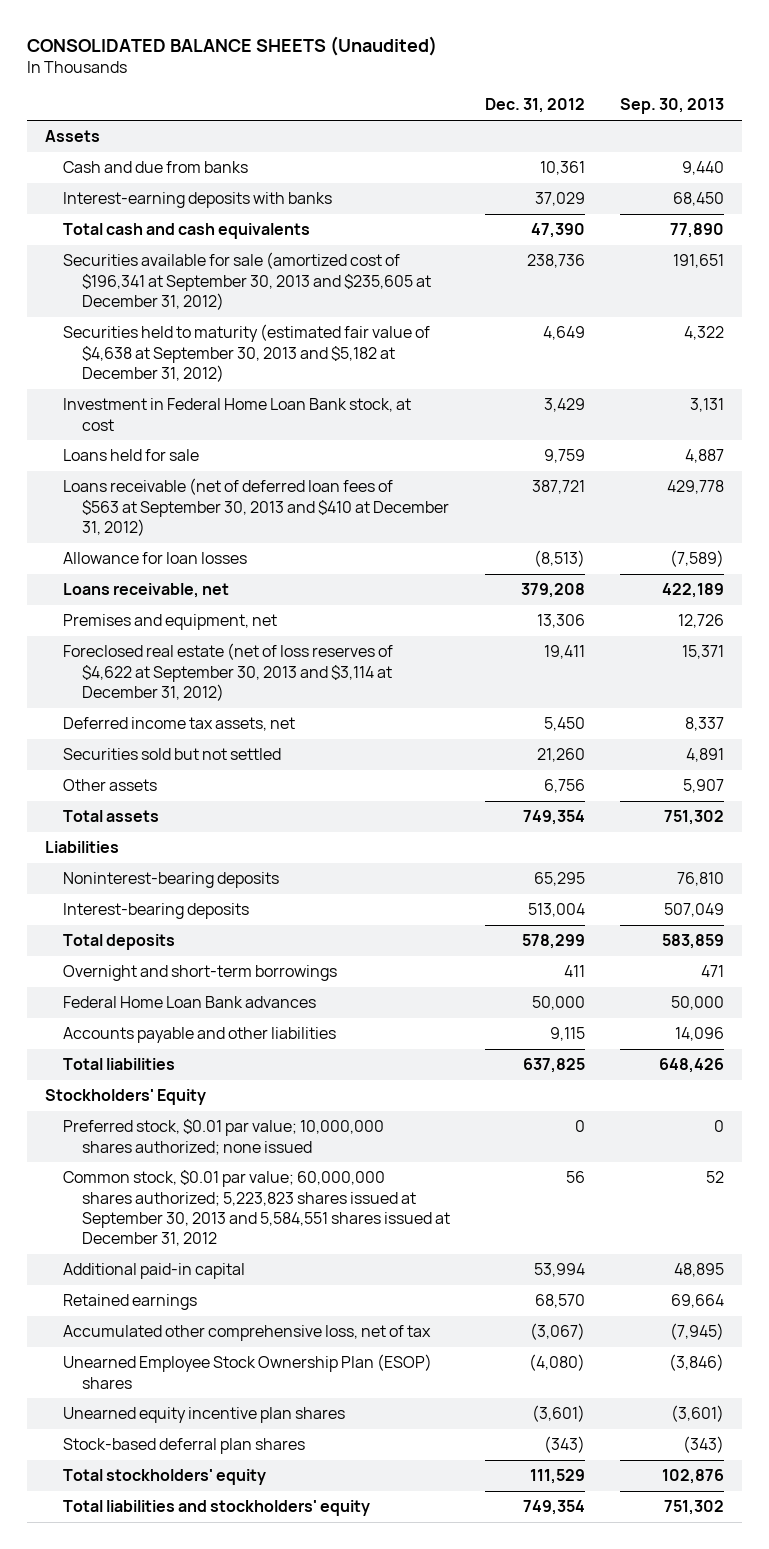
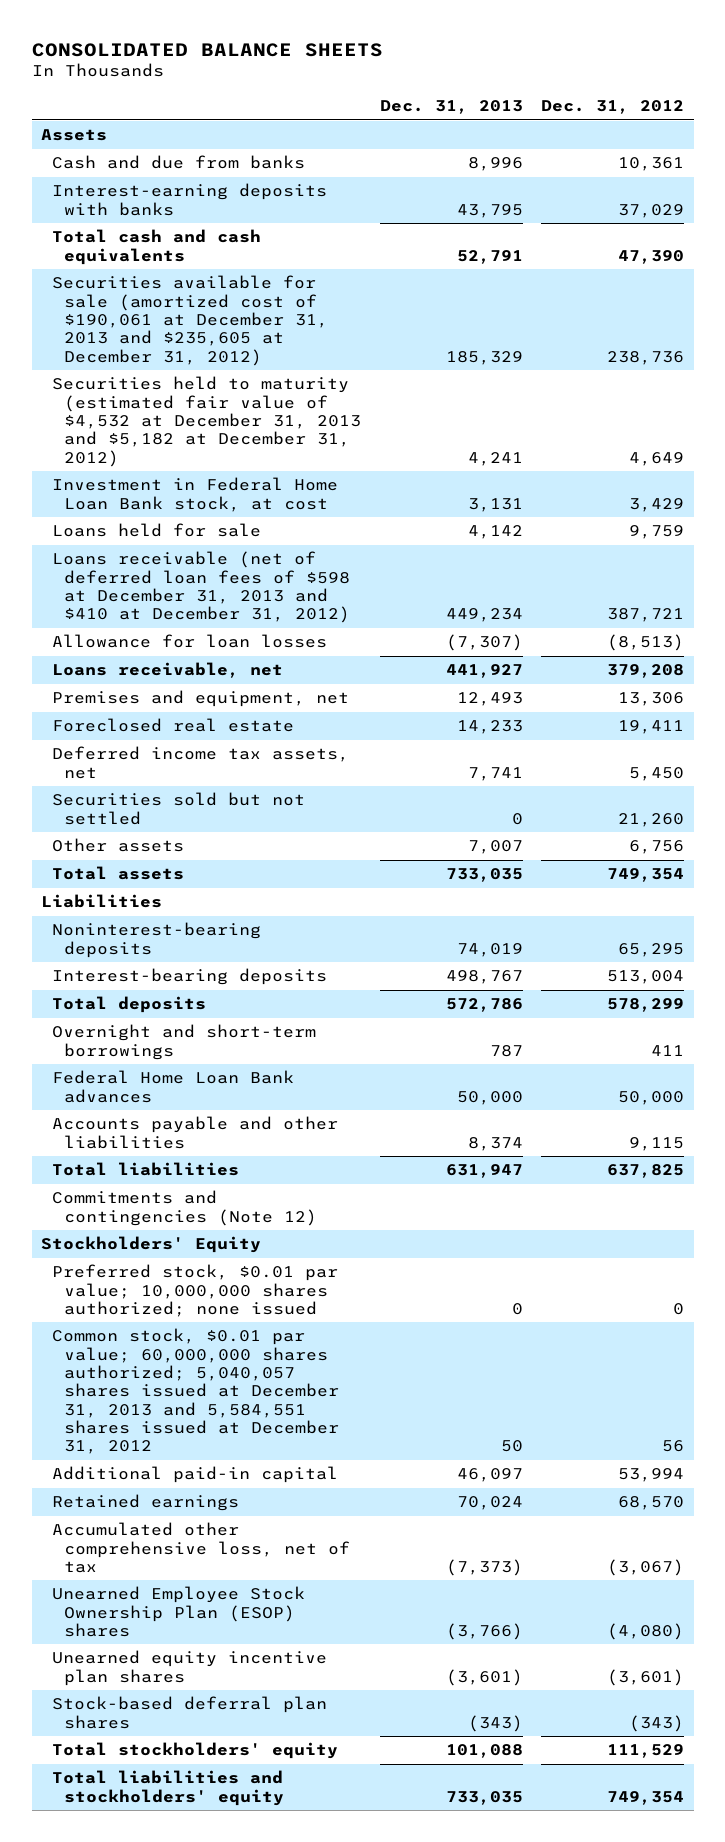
[27,35,438,56] CONSOLIDATED BALANCE SHEETS (Unaudited) -> [31,42,383,57] CONSOLIDATED BALANCE SHEETS
[620,98,725,115] Sep. 30, 2013 -> none
none -> [379,100,523,115] Dec. 31, 2013
[63,252,431,310] Securities available for sale (amortized cost of $196,341 at September 30, 2013 and $235,605 at December 31, 2012) -> [52,275,328,366] Securities available for sale (amortized cost of $190,061 at December 31, 2013 and $235,605 at December 31, 2012)
[63,324,431,382] Securities held to maturity (estimated fair value of $4,638 at September 30, 2013 and $5,182 at December 31, 2012) -> [52,376,361,467] Securities held to maturity (estimated fair value of $4,532 at December 31, 2013 and $5,182 at December 31, 2012)
[63,478,449,536] Loans receivable (net of deferred loan fees of $563 at September 30, 2013 and $410 at December 31, 2012) -> [52,551,350,624] Loans receivable (net of deferred loan fees of $598 at December 31, 2013 and $410 at December 31, 2012)
[63,643,394,701] Foreclosed real estate (net of loss reserves of $4,622 at September 30, 2013 and $3,114 at December 31, 2012) -> [52,718,295,733] Foreclosed real estate
none -> [52,1190,317,1226] Commitments and contingencies (Note 12)
[63,1170,450,1247] Common stock, $0.01 par value; 60,000,000 shares authorized; 5,223,823 shares issued at September 30, 2013 and 5,584,551 shares issued at December 31, 2012 -> [52,1328,339,1455] Common stock, $0.01 par value; 60,000,000 shares authorized; 5,040,057 shares issued at December 31, 2013 and 5,584,551 shares issued at December 31, 2012

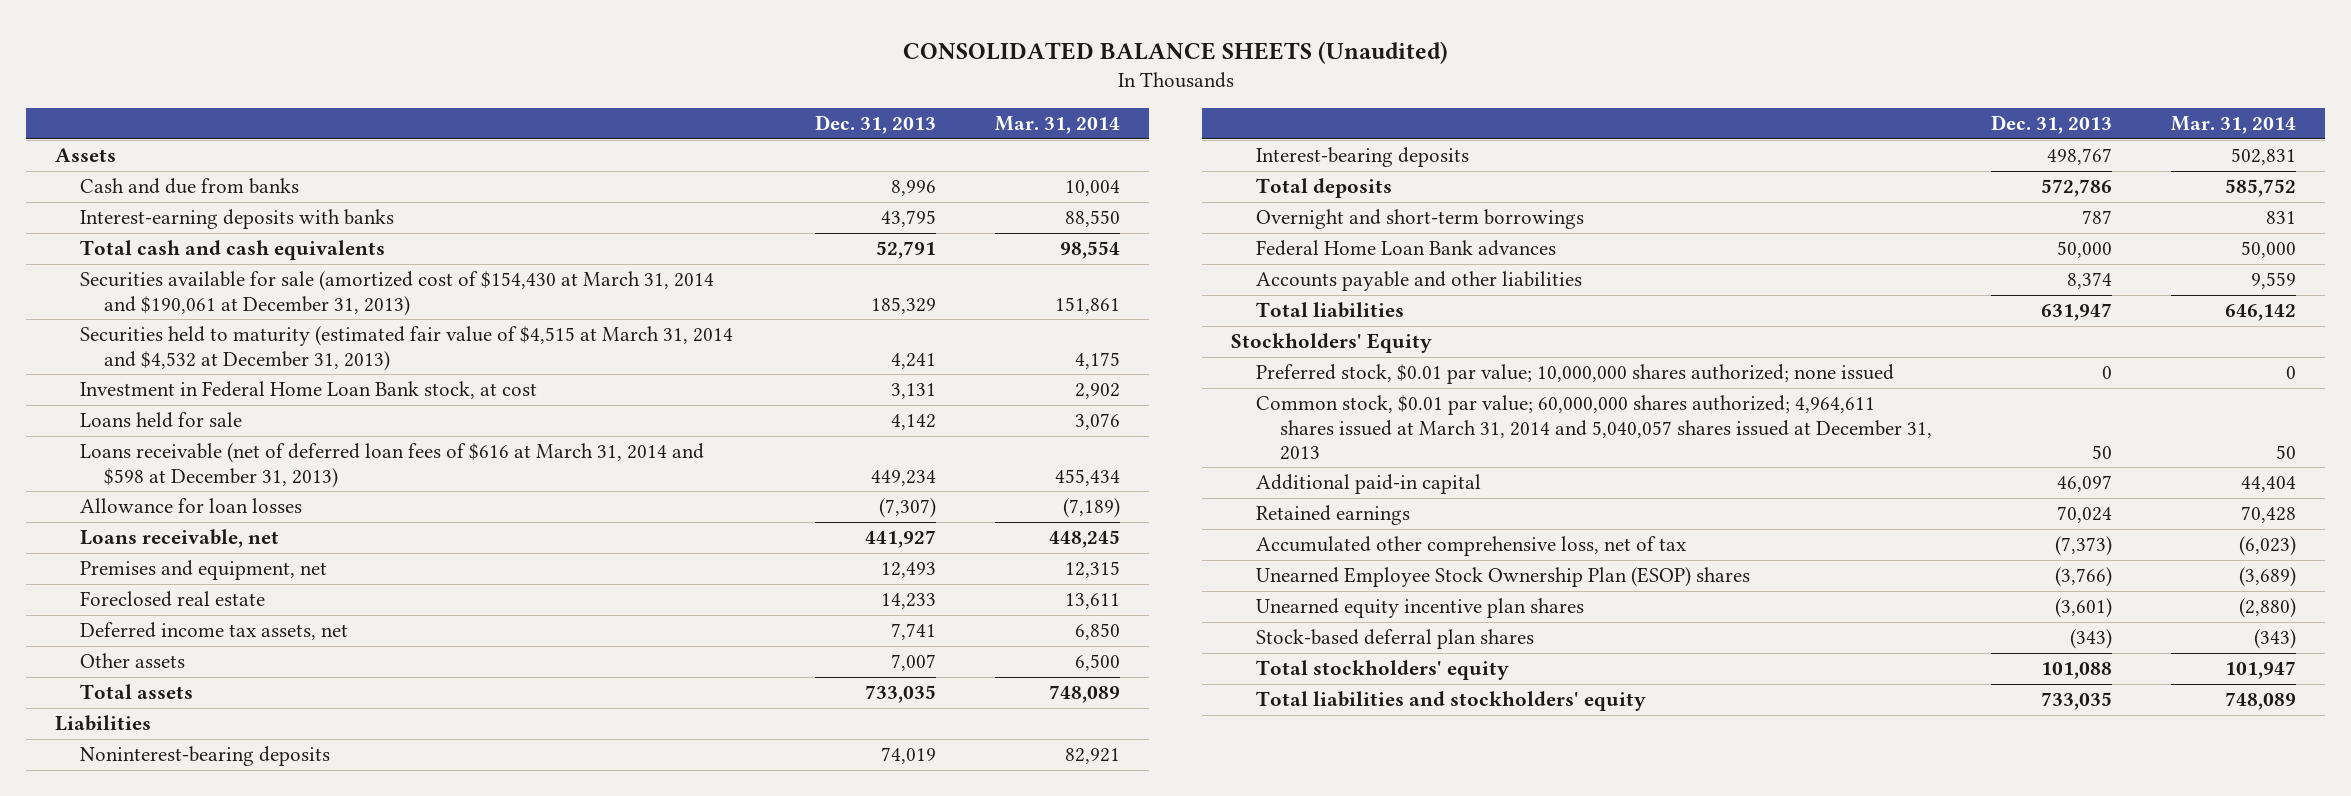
[31,42,383,57] CONSOLIDATED BALANCE SHEETS -> [902,40,1448,64] CONSOLIDATED BALANCE SHEETS (Unaudited)
[541,100,685,115] Dec. 31, 2012 -> none
none -> [994,116,1120,135] Mar. 31, 2014
[52,275,328,366] Securities available for sale (amortized cost of $190,061 at December 31, 2013 and $235,605 at December 31, 2012) -> [79,271,714,316] Securities available for sale (amortized cost of $154,430 at March 31, 2014 and $190,061 at December 31, 2013)
[52,376,361,467] Securities held to maturity (estimated fair value of $4,532 at December 31, 2013 and $5,182 at December 31, 2012) -> [79,326,733,371] Securities held to maturity (estimated fair value of $4,515 at March 31, 2014 and $4,532 at December 31, 2013)
[52,551,350,624] Loans receivable (net of deferred loan fees of $598 at December 31, 2013 and $410 at December 31, 2012) -> [79,443,704,488] Loans receivable (net of deferred loan fees of $616 at March 31, 2014 and $598 at December 31, 2013)
[52,792,306,825] Securities sold but not settled -> none
[52,1190,317,1226] Commitments and contingencies (Note 12) -> none
[52,1328,339,1455] Common stock, $0.01 par value; 60,000,000 shares authorized; 5,040,057 shares issued at December 31, 2013 and 5,584,551 shares issued at December 31, 2012 -> [1255,395,1933,460] Common stock, $0.01 par value; 60,000,000 shares authorized; 4,964,611 shares issued at March 31, 2014 and 5,040,057 shares issued at December 31, 2013

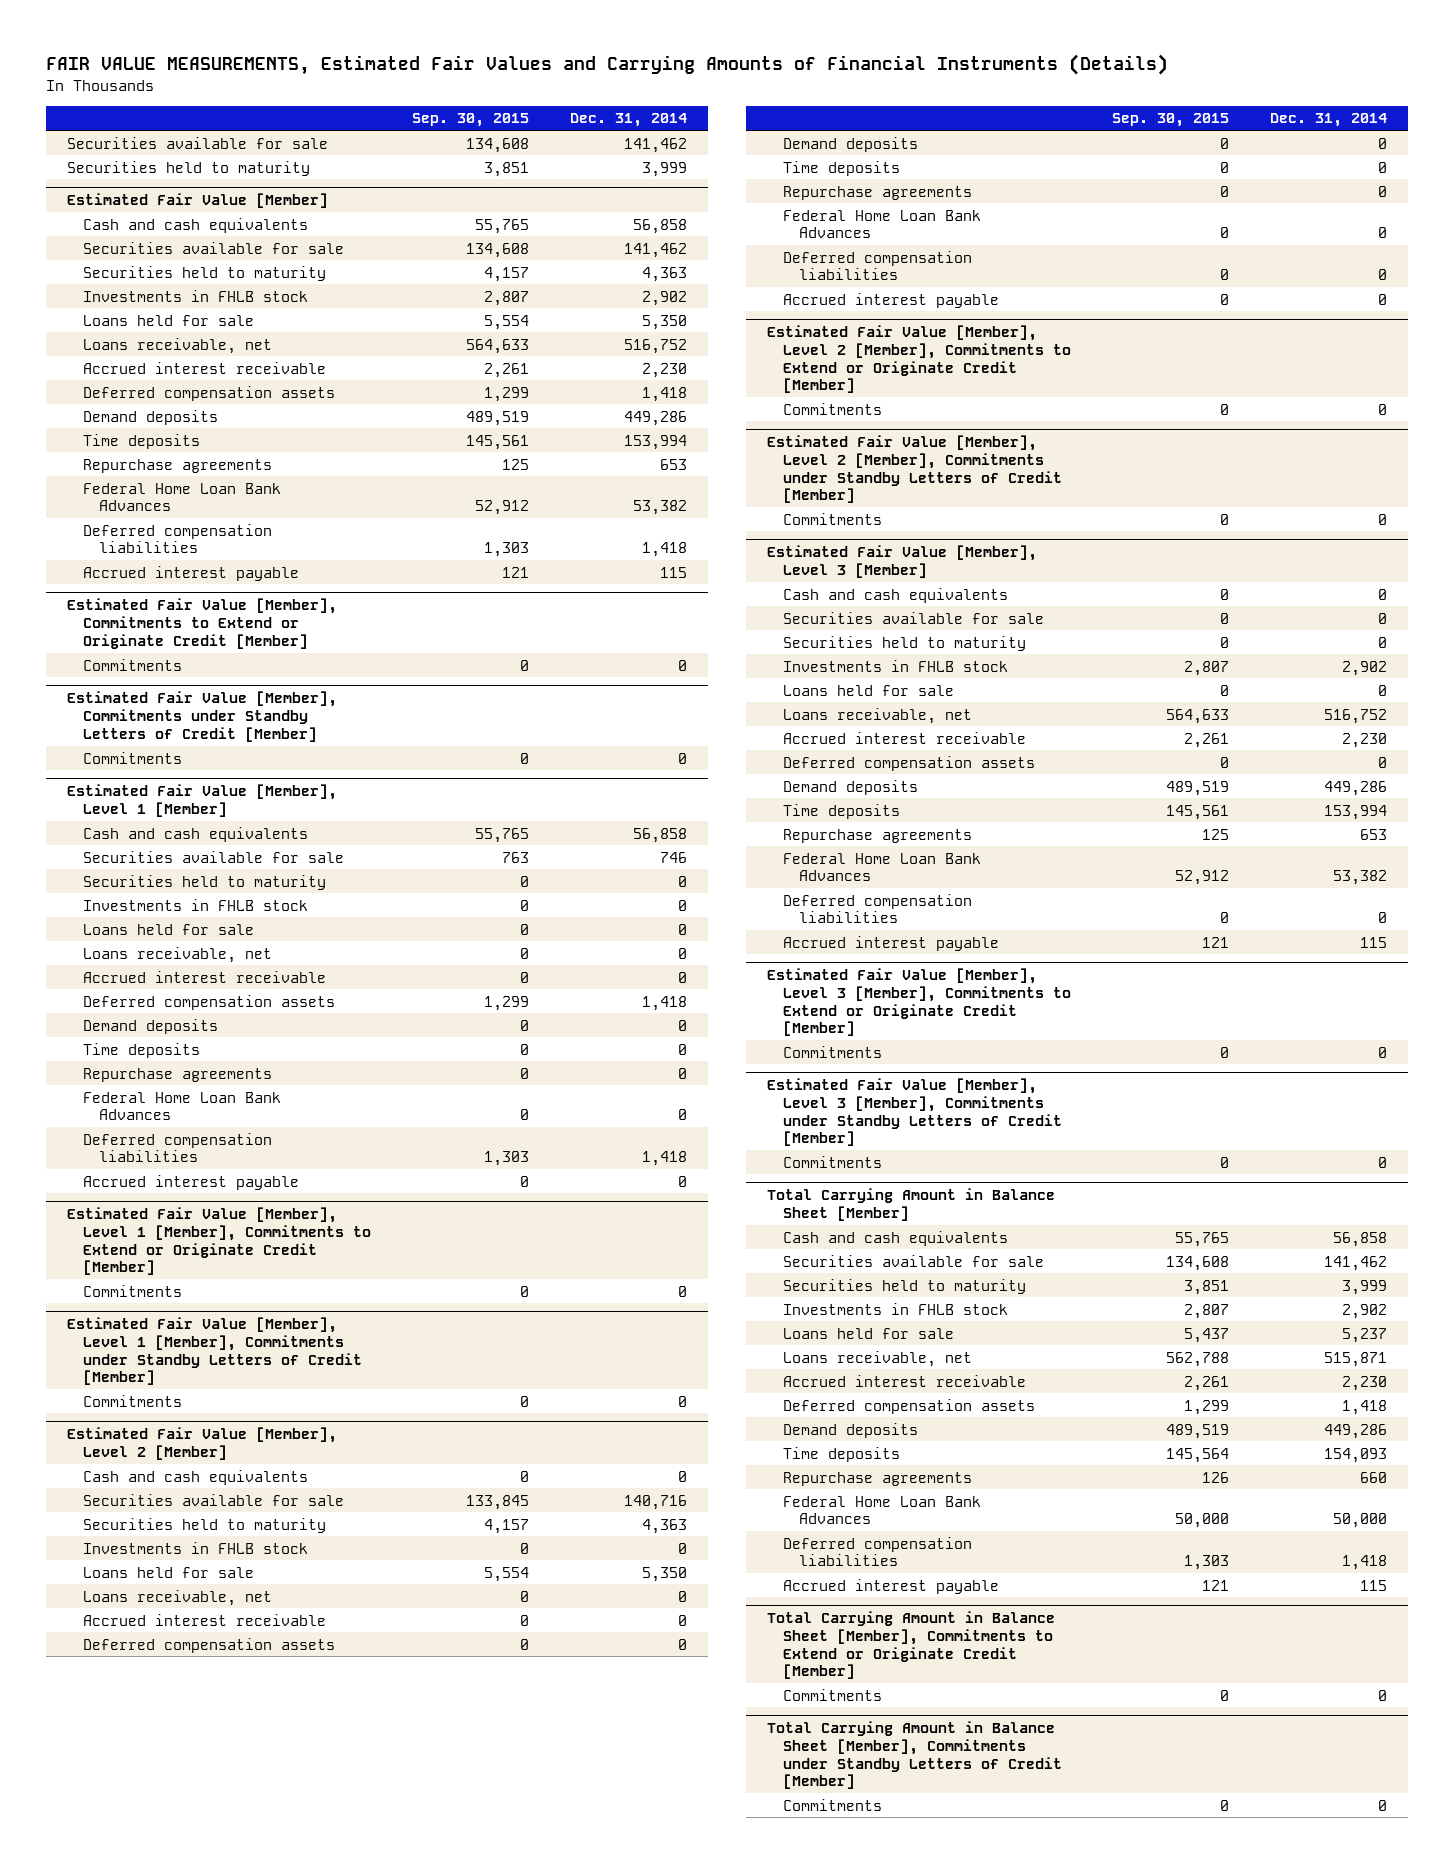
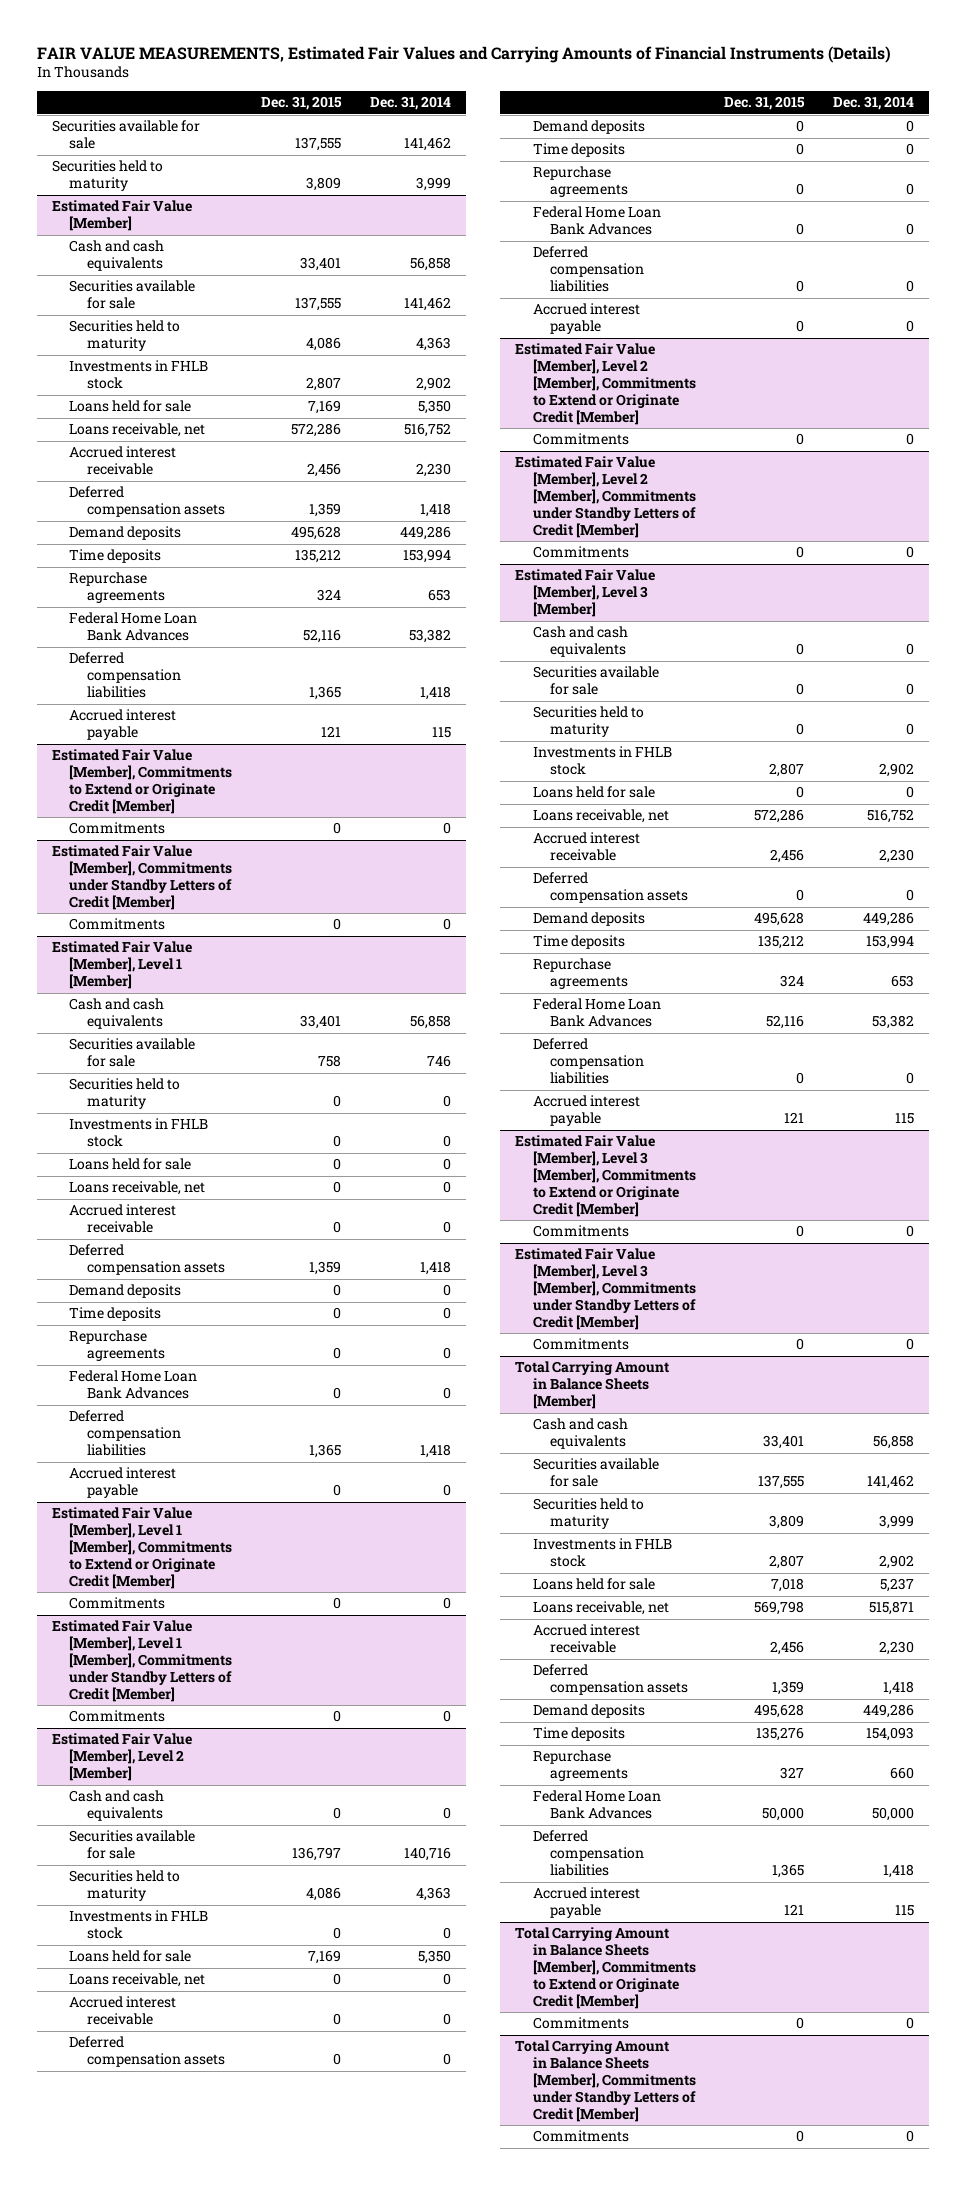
[412,113,530,128] Sep. 30, 2015 -> none
none -> [261,96,343,111] Dec. 31, 2015
[766,1188,1055,1221] Total Carrying Amount in Balance Sheet [Member] -> [514,1361,669,1410] Total Carrying Amount in Balance Sheets [Member]
[766,1611,1055,1680] Total Carrying Amount in Balance Sheet [Member], Commitments to Extend or Originate Credit [Member] -> [514,1927,696,2010] Total Carrying Amount in Balance Sheets [Member], Commitments to Extend or Originate Credit [Member]
[766,1721,1062,1790] Total Carrying Amount in Balance Sheet [Member], Commitments under Standby Letters of Credit [Member] -> [514,2040,696,2123] Total Carrying Amount in Balance Sheets [Member], Commitments under Standby Letters of Credit [Member]

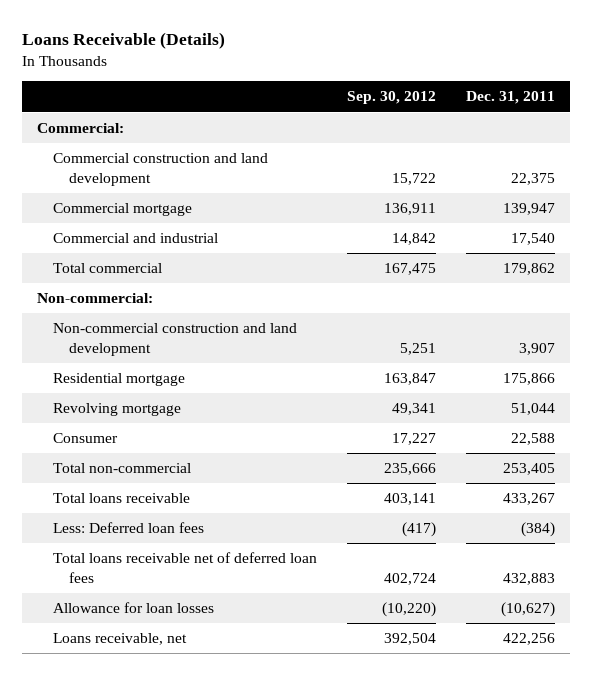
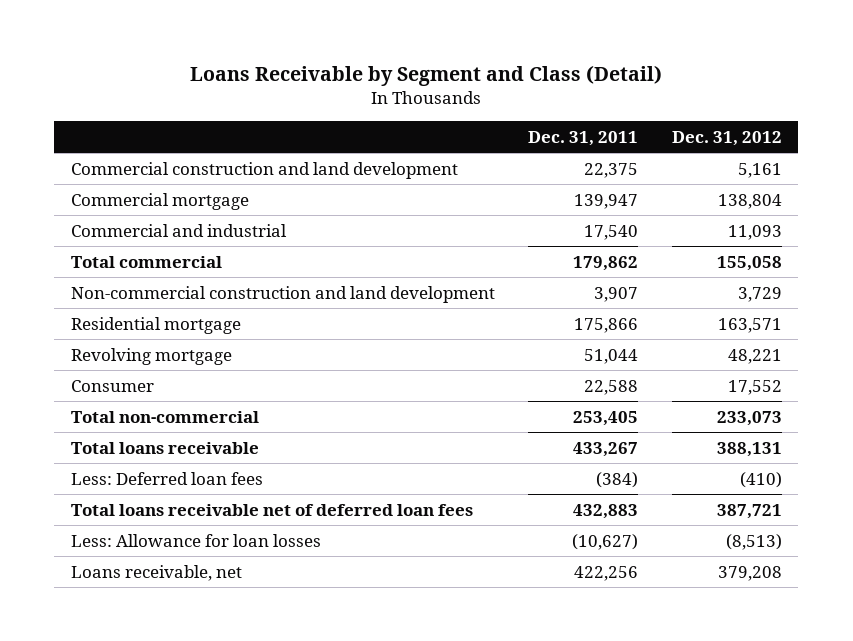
[21,32,225,50] Loans Receivable (Details) -> [190,64,663,86] Loans Receivable by Segment and Class (Detail)
[346,91,436,105] Sep. 30, 2012 -> none
none -> [671,131,782,147] Dec. 31, 2012
[36,123,124,134] Commercial: -> none
[36,293,153,304] Non-commercial: -> none
[52,602,214,614] Allowance for loan losses -> [71,533,322,547] Less: Allowance for loan losses

